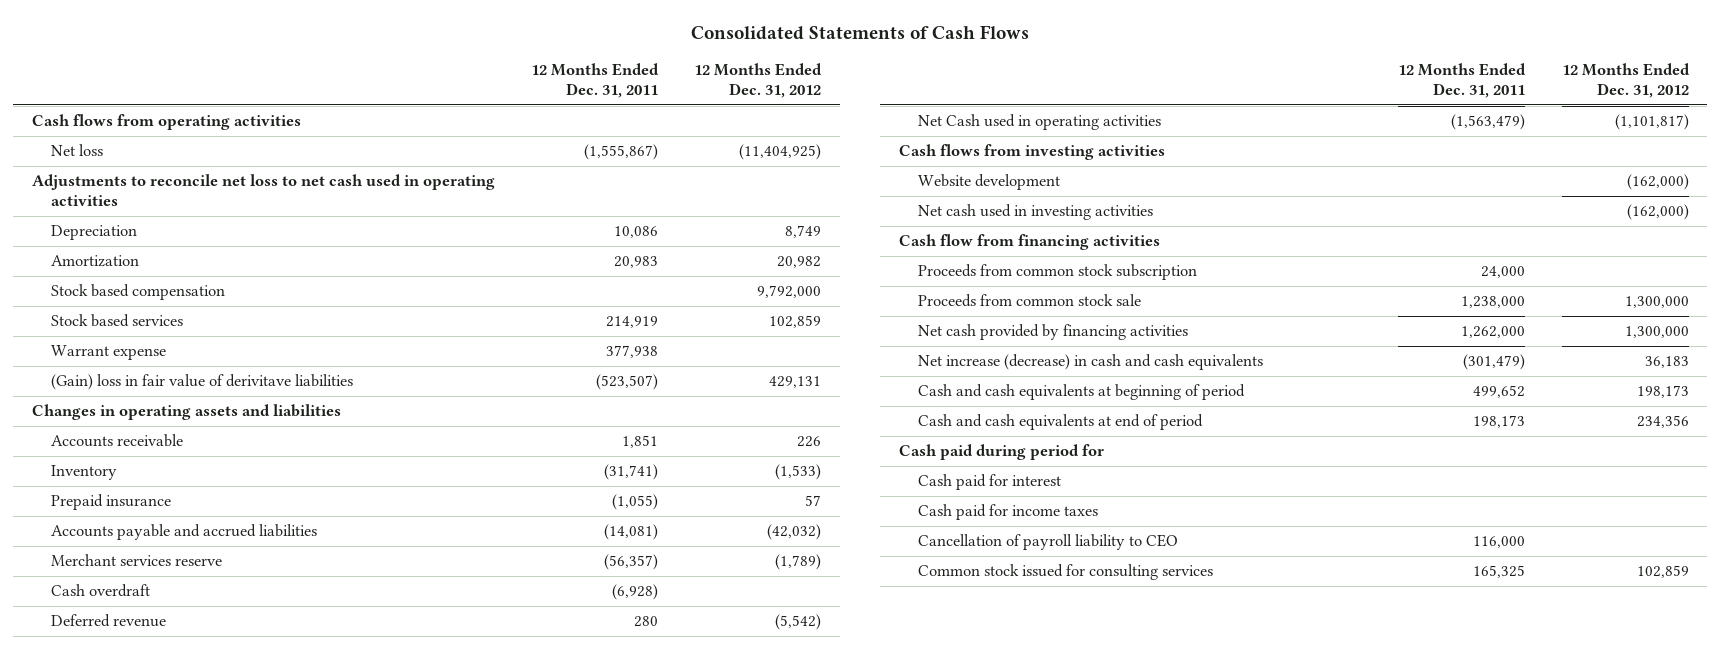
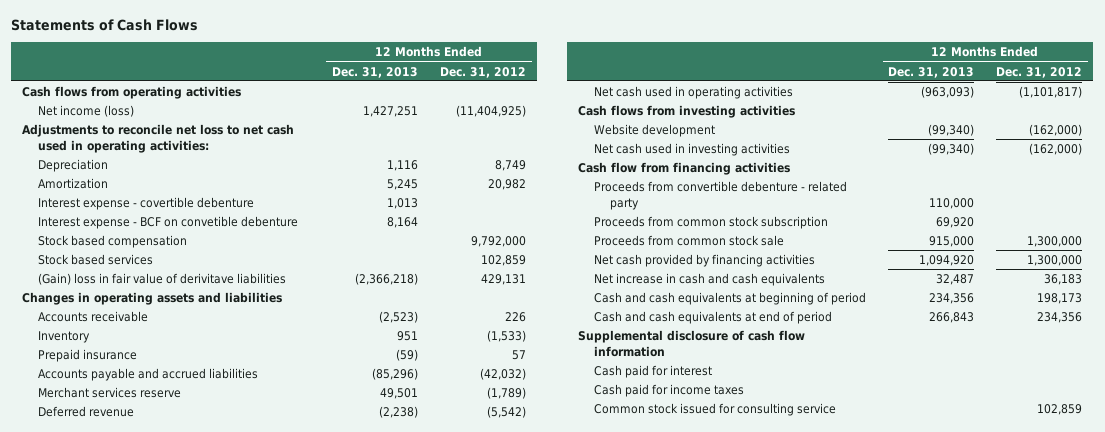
[691,24,1030,40] Consolidated Statements of Cash Flows -> [11,18,199,31] Statements of Cash Flows
[530,63,659,99] 12 Months Ended Dec. 31, 2011 -> none
none -> [331,66,418,78] Dec. 31, 2013
[50,144,103,157] Net loss -> [37,105,134,118] Net income (loss)
[31,174,495,207] Adjustments to reconcile net loss to net cash used in operating activities -> [22,124,295,153] Adjustments to reconcile net loss to net cash used in operating activities:
none -> [37,197,254,211] Interest expense - covertible debenture
none -> [37,216,298,230] Interest expense - BCF on convetible debenture
[50,345,166,361] Warrant expense -> none
[50,584,150,598] Cash overdraft -> none
[917,114,1161,131] Net Cash used in operating activities -> [594,86,794,100] Net cash used in operating activities
none -> [594,181,848,210] Proceeds from convertible debenture - related party
[917,354,1263,371] Net increase (decrease) in cash and cash equivalents -> [594,273,826,287] Net increase in cash and cash equivalents
[898,444,1104,461] Cash paid during period for -> none
none -> [578,330,806,357] Supplemental disclosure of cash flow information
[917,534,1178,551] Cancellation of payroll liability to CEO -> none
[917,564,1213,581] Common stock issued for consulting services -> [594,403,837,417] Common stock issued for consulting service

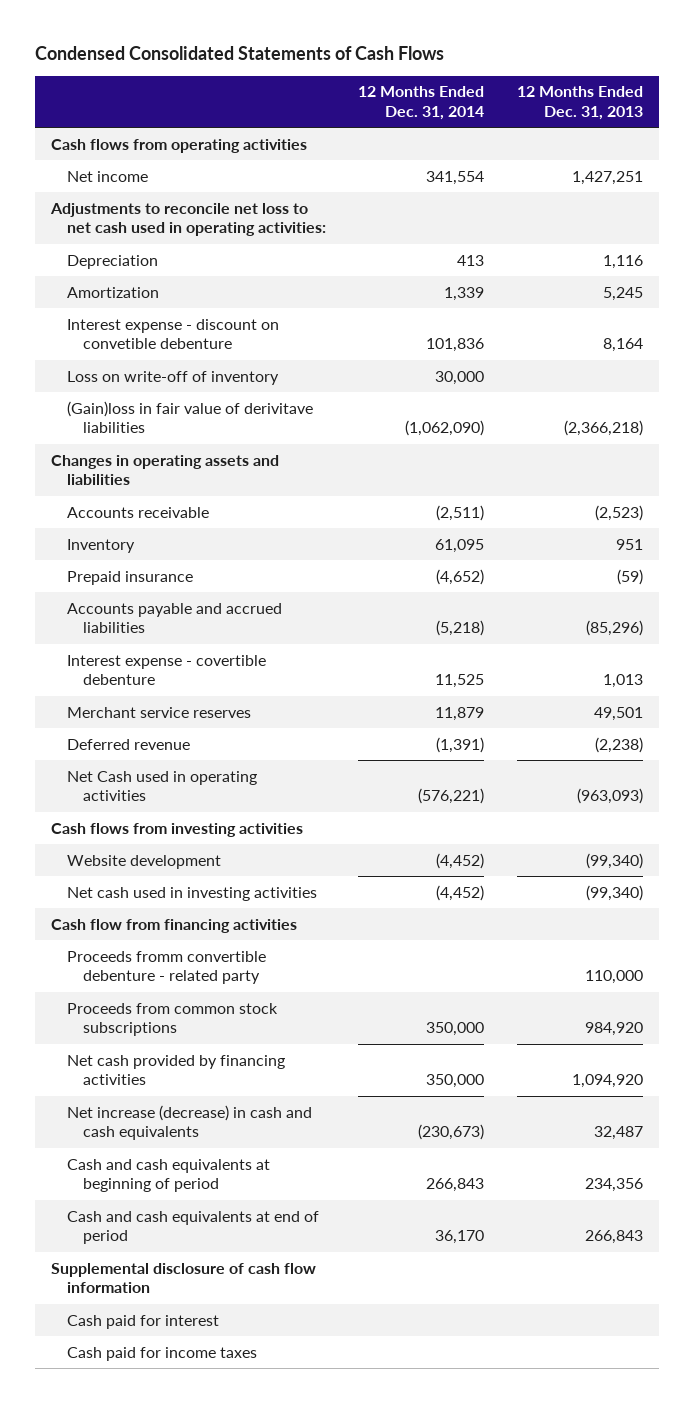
[11,18,199,31] Statements of Cash Flows -> [35,45,445,60] Condensed Consolidated Statements of Cash Flows
[440,66,527,78] Dec. 31, 2012 -> none
none -> [358,86,485,121] 12 Months Ended Dec. 31, 2014
[37,105,134,118] Net income (loss) -> [67,170,149,182] Net income
[37,235,187,249] Stock based compensation -> none
[37,254,153,266] Stock based services -> none
[37,216,298,230] Interest expense - BCF on convetible debenture -> [67,318,280,350] Interest expense - discount on convetible debenture
none -> [67,370,280,385] Loss on write-off of inventory
[37,273,286,286] (Gain) loss in fair value of derivitave liabilities -> [67,400,314,434] (Gain)loss in fair value of derivitave liabilities
[37,197,254,211] Interest expense - covertible debenture -> [67,654,267,686] Interest expense - covertible debenture
[37,387,181,399] Merchant services reserve -> [67,706,252,718] Merchant service reserves
[594,86,794,100] Net cash used in operating activities -> [67,770,258,802] Net Cash used in operating activities
[594,216,829,230] Proceeds from common stock subscription -> none
[594,181,848,210] Proceeds from convertible debenture - related party -> [67,950,267,985] Proceeds fromm convertible debenture - related party
[594,235,785,247] Proceeds from common stock sale -> [67,1002,279,1037] Proceeds from common stock subscriptions
[929,236,975,248] 915,000 -> [584,1022,643,1037] 984,920
[594,273,826,287] Net increase in cash and cash equivalents -> [67,1104,313,1141] Net increase (decrease) in cash and cash equivalents
[594,403,837,417] Common stock issued for consulting service -> none

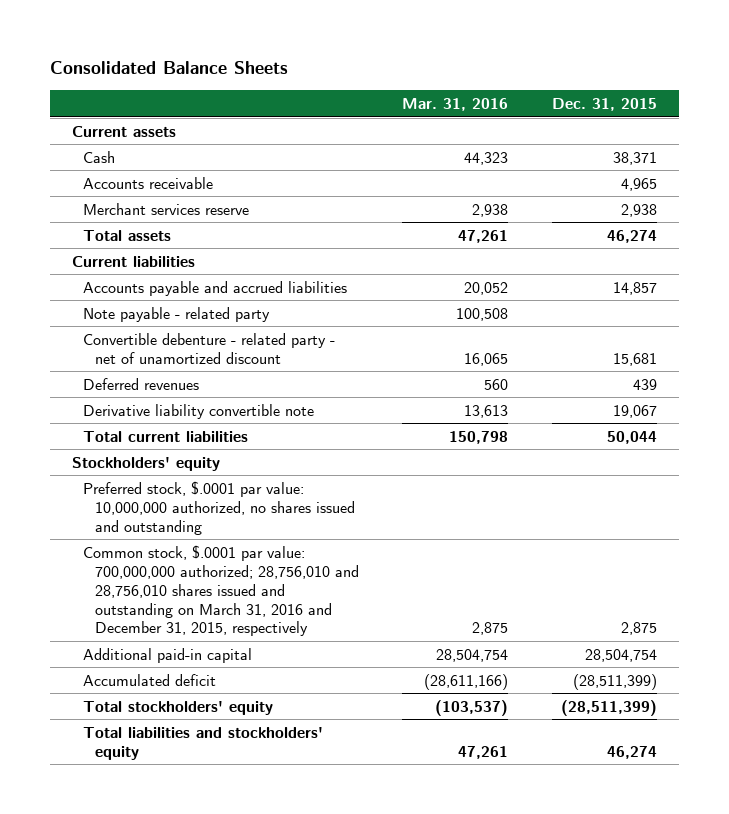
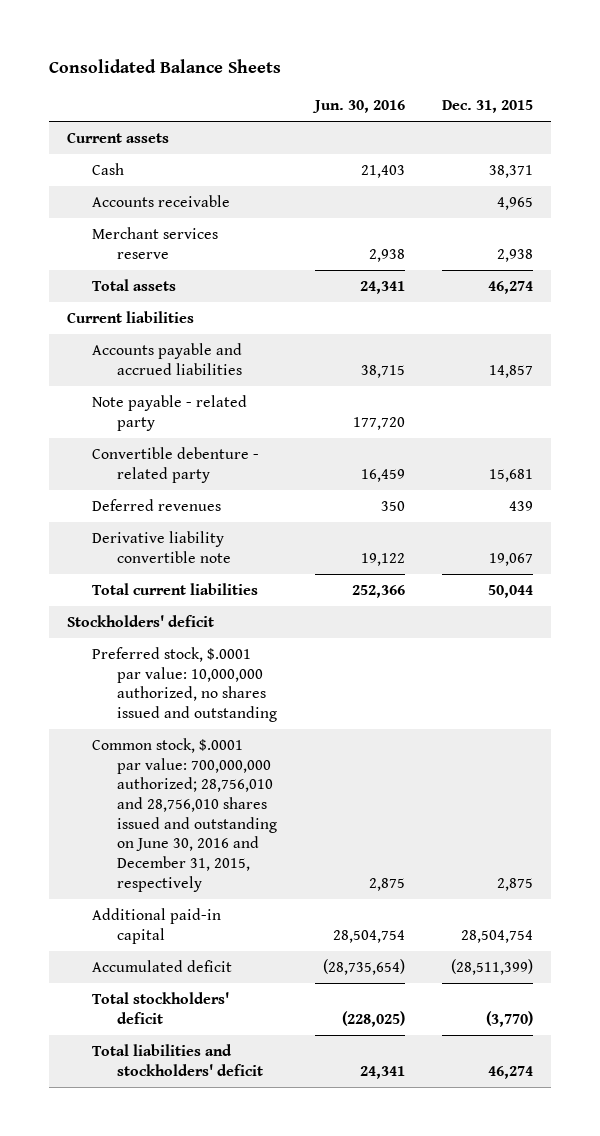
[402,97,509,111] Mar. 31, 2016 -> none
none -> [311,100,405,114] Jun. 30, 2016
[83,332,336,364] Convertible debenture - related party - net of unamortized discount -> [92,447,260,483] Convertible debenture - related party
[71,456,220,471] Stockholders' equity -> [67,615,215,628] Stockholders' deficit
[83,544,359,637] Common stock, $.0001 par value: 700,000,000 authorized; 28,756,010 and 28,756,010 shares issued and outstanding on March 31, 2016 and December 31, 2015, respectively -> [92,738,278,892] Common stock, $.0001 par value: 700,000,000 authorized; 28,756,010 and 28,756,010 shares issued and outstanding on June 30, 2016 and December 31, 2015, respectively
[83,700,274,715] Total stockholders' equity -> [92,992,230,1024] Total stockholders' deficit
[561,699,658,716] (28,511,399) -> [485,1010,533,1027] (3,770)
[83,726,324,760] Total liabilities and stockholders' equity -> [92,1044,264,1076] Total liabilities and stockholders' deficit

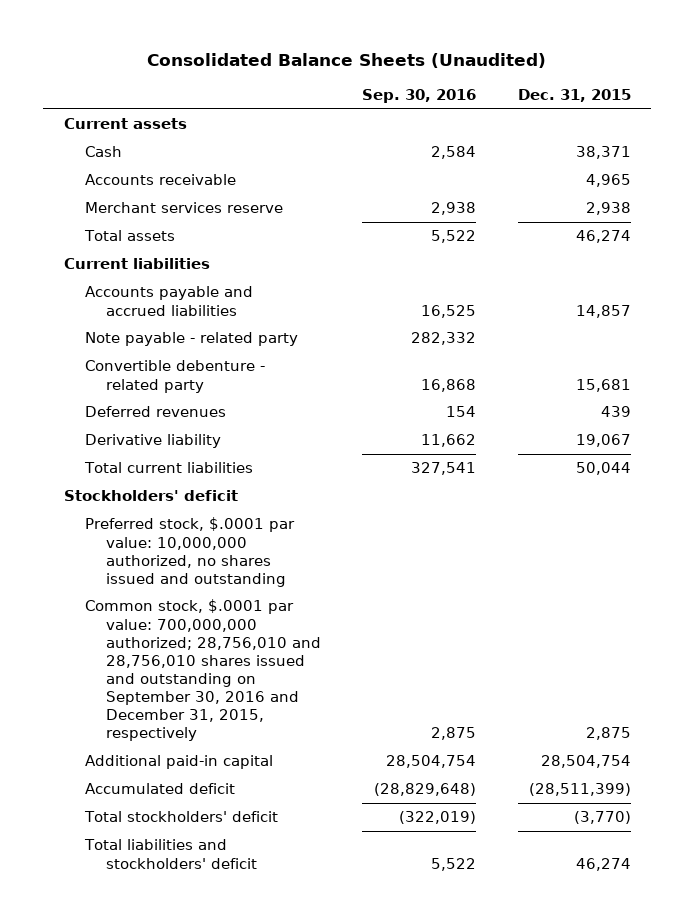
[48,59,281,74] Consolidated Balance Sheets -> [147,52,547,68] Consolidated Balance Sheets (Unaudited)
[311,100,405,114] Jun. 30, 2016 -> none
none -> [362,88,477,103] Sep. 30, 2016
[92,531,232,563] Derivative liability convertible note -> [84,434,221,449] Derivative liability
[92,738,278,892] Common stock, $.0001 par value: 700,000,000 authorized; 28,756,010 and 28,756,010 shares issued and outstanding on June 30, 2016 and December 31, 2015, respectively -> [84,599,321,741] Common stock, $.0001 par value: 700,000,000 authorized; 28,756,010 and 28,756,010 shares issued and outstanding on September 30, 2016 and December 31, 2015, respectively

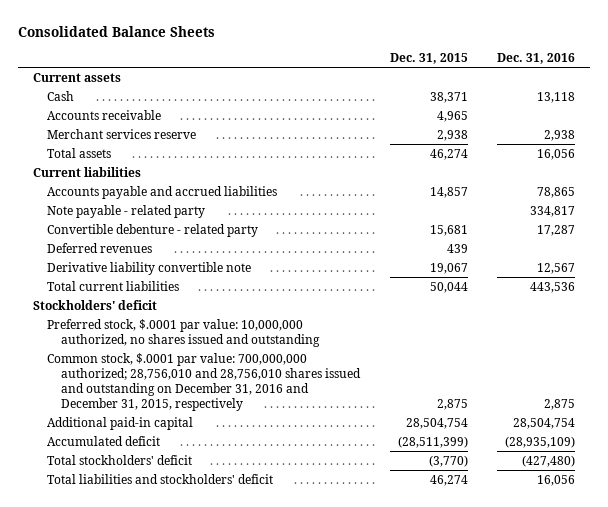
[147,52,547,68] Consolidated Balance Sheets (Unaudited) -> [18,25,216,37] Consolidated Balance Sheets
[362,88,477,103] Sep. 30, 2016 -> none
none -> [496,53,575,65] Dec. 31, 2016
[84,434,221,449] Derivative liability -> [46,261,251,275] Derivative liability convertible note
[84,599,321,741] Common stock, $.0001 par value: 700,000,000 authorized; 28,756,010 and 28,756,010 shares issued and outstanding on September 30, 2016 and December 31, 2015, respectively -> [46,352,362,411] Common stock, $.0001 par value: 700,000,000 authorized; 28,756,010 and 28,756,010 shares issued and outstanding on December 31, 2016 and December 31, 2015, respectively

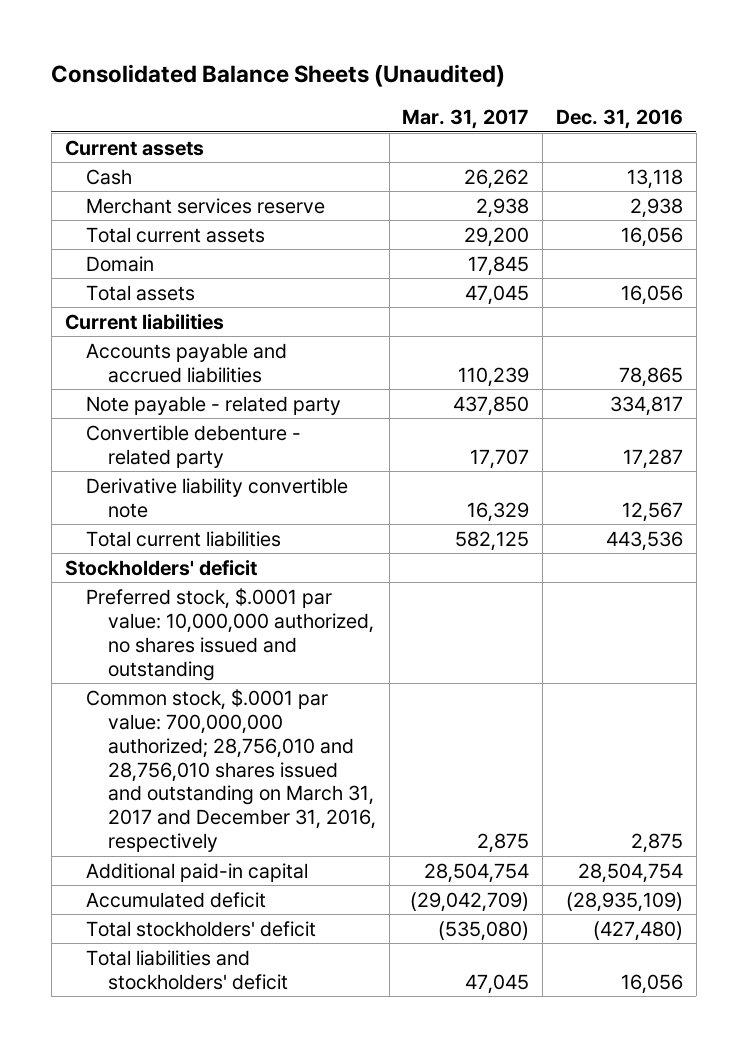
[18,25,216,37] Consolidated Balance Sheets -> [51,64,506,88] Consolidated Balance Sheets (Unaudited)
[389,53,468,65] Dec. 31, 2015 -> none
none -> [402,108,530,129] Mar. 31, 2017
[46,109,161,120] Accounts receivable -> none
none -> [86,226,266,243] Total current assets
none -> [86,255,155,272] Domain
[46,242,152,253] Deferred revenues -> none
[46,352,362,411] Common stock, $.0001 par value: 700,000,000 authorized; 28,756,010 and 28,756,010 shares issued and outstanding on December 31, 2016 and December 31, 2015, respectively -> [86,688,376,853] Common stock, $.0001 par value: 700,000,000 authorized; 28,756,010 and 28,756,010 shares issued and outstanding on March 31, 2017 and December 31, 2016, respectively

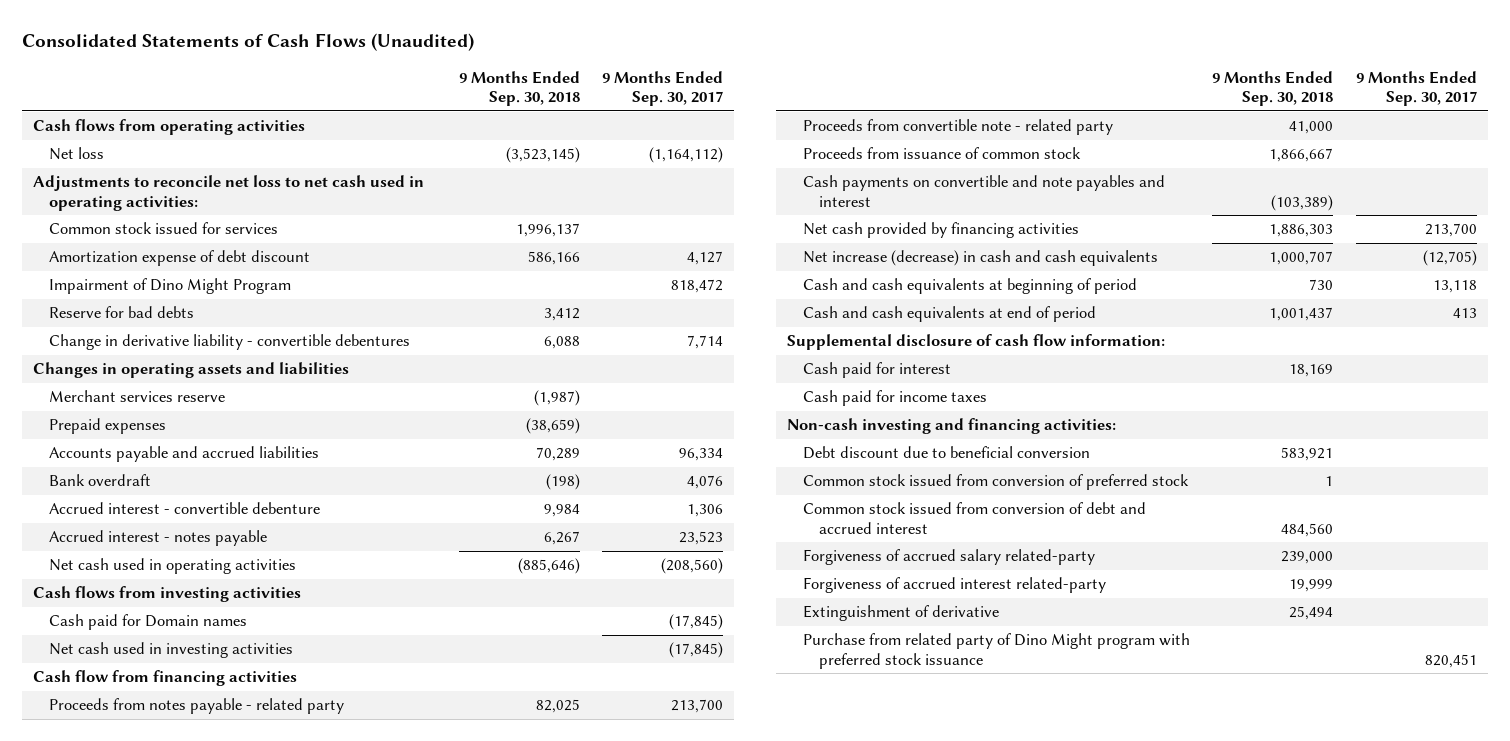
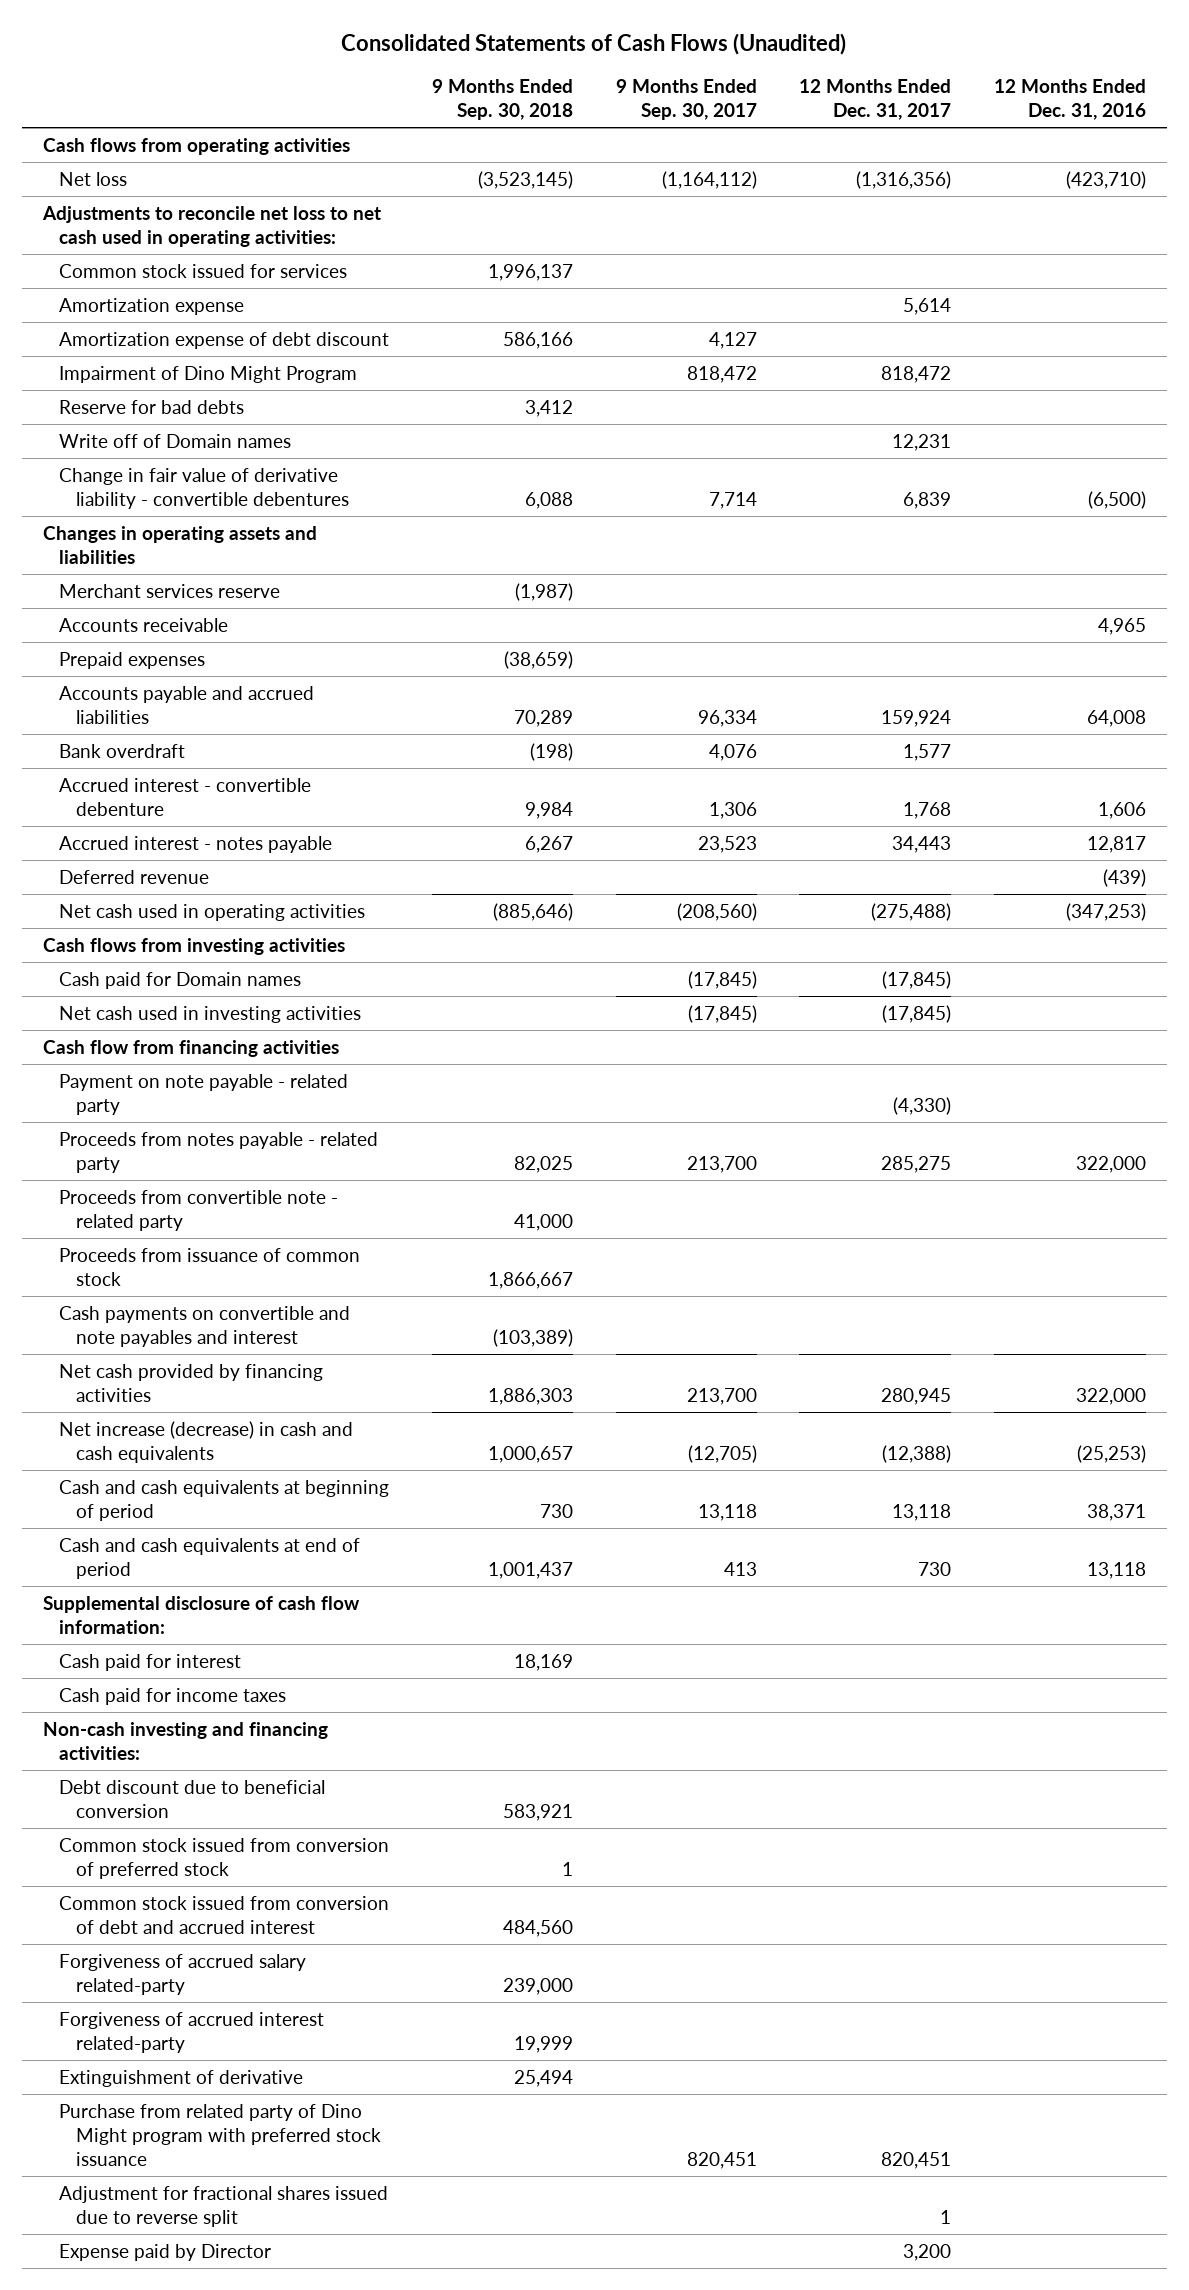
none -> [799,79,952,121] 12 Months Ended Dec. 31, 2017
none -> [993,79,1146,121] 12 Months Ended Dec. 31, 2016
none -> [59,297,245,315] Amortization expense
none -> [59,433,292,448] Write off of Domain names
[49,334,411,351] Change in derivative liability - convertible debentures -> [59,467,349,509] Change in fair value of derivative liability - convertible debentures
none -> [59,617,229,632] Accounts receivable
none -> [59,869,210,884] Deferred revenue
none -> [59,1073,349,1115] Payment on note payable - related party
[1269,251,1334,266] 1,000,707 -> [487,1445,573,1463] 1,000,657
none -> [59,2185,389,2227] Adjustment for fractional shares issued due to reverse split
none -> [59,2243,272,2261] Expense paid by Director

